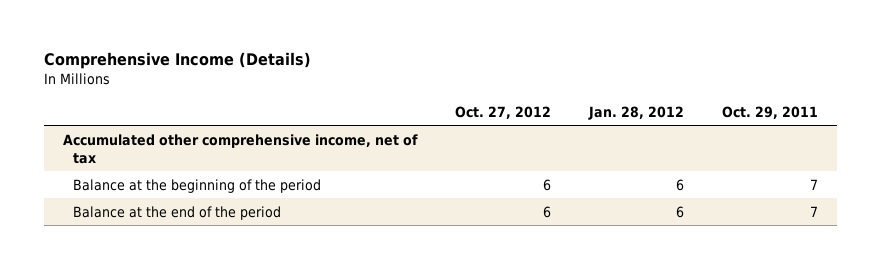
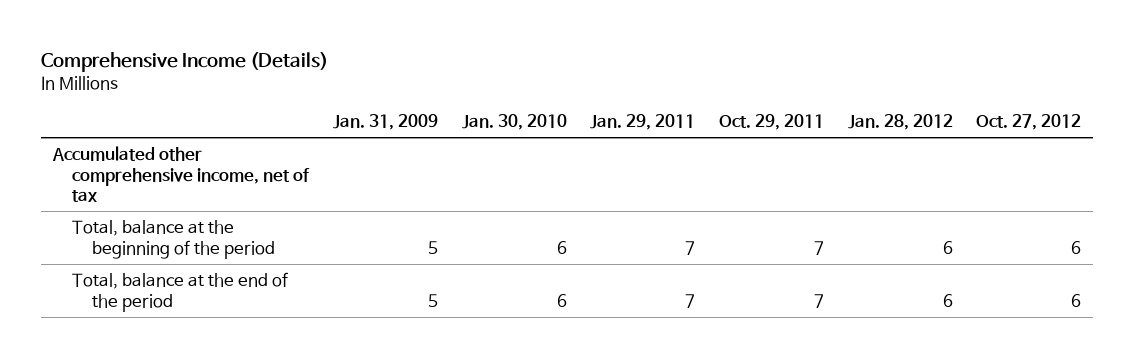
none -> [333,113,439,130] Jan. 31, 2009
none -> [461,113,567,130] Jan. 30, 2010
none -> [590,113,696,130] Jan. 29, 2011
[73,178,322,193] Balance at the beginning of the period -> [72,219,275,259] Total, balance at the beginning of the period
[73,205,282,220] Balance at the end of the period -> [72,271,289,312] Total, balance at the end of the period

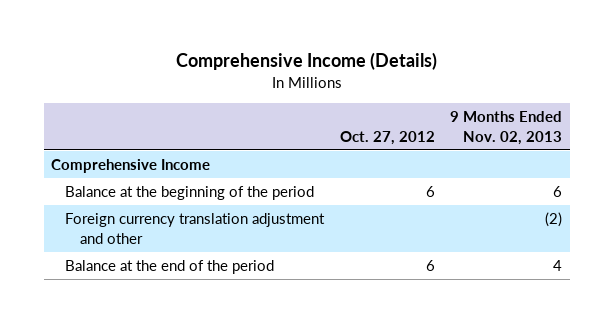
[333,113,439,130] Jan. 31, 2009 -> none
[461,113,567,130] Jan. 30, 2010 -> none
[590,113,696,130] Jan. 29, 2011 -> none
[718,113,824,130] Oct. 29, 2011 -> none
[847,113,953,130] Jan. 28, 2012 -> none
none -> [450,110,563,145] 9 Months Ended Nov. 02, 2013
[52,145,311,203] Accumulated other comprehensive income, net of tax -> none
none -> [51,159,211,174] Comprehensive Income
[72,219,275,259] Total, balance at the beginning of the period -> [65,186,315,201] Balance at the beginning of the period
none -> [65,213,326,244] Foreign currency translation adjustment and other
[72,271,289,312] Total, balance at the end of the period -> [65,260,275,275] Balance at the end of the period

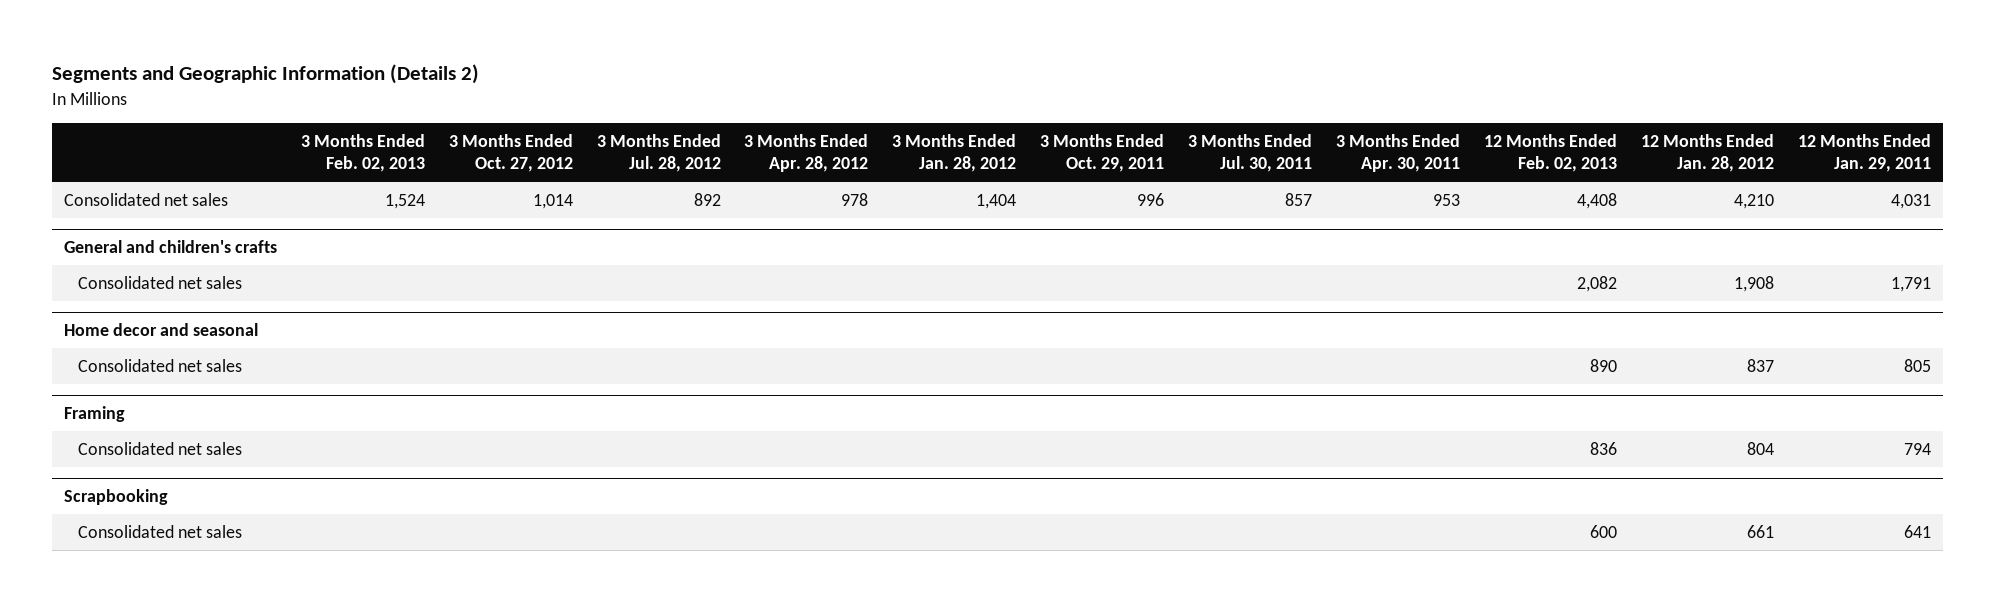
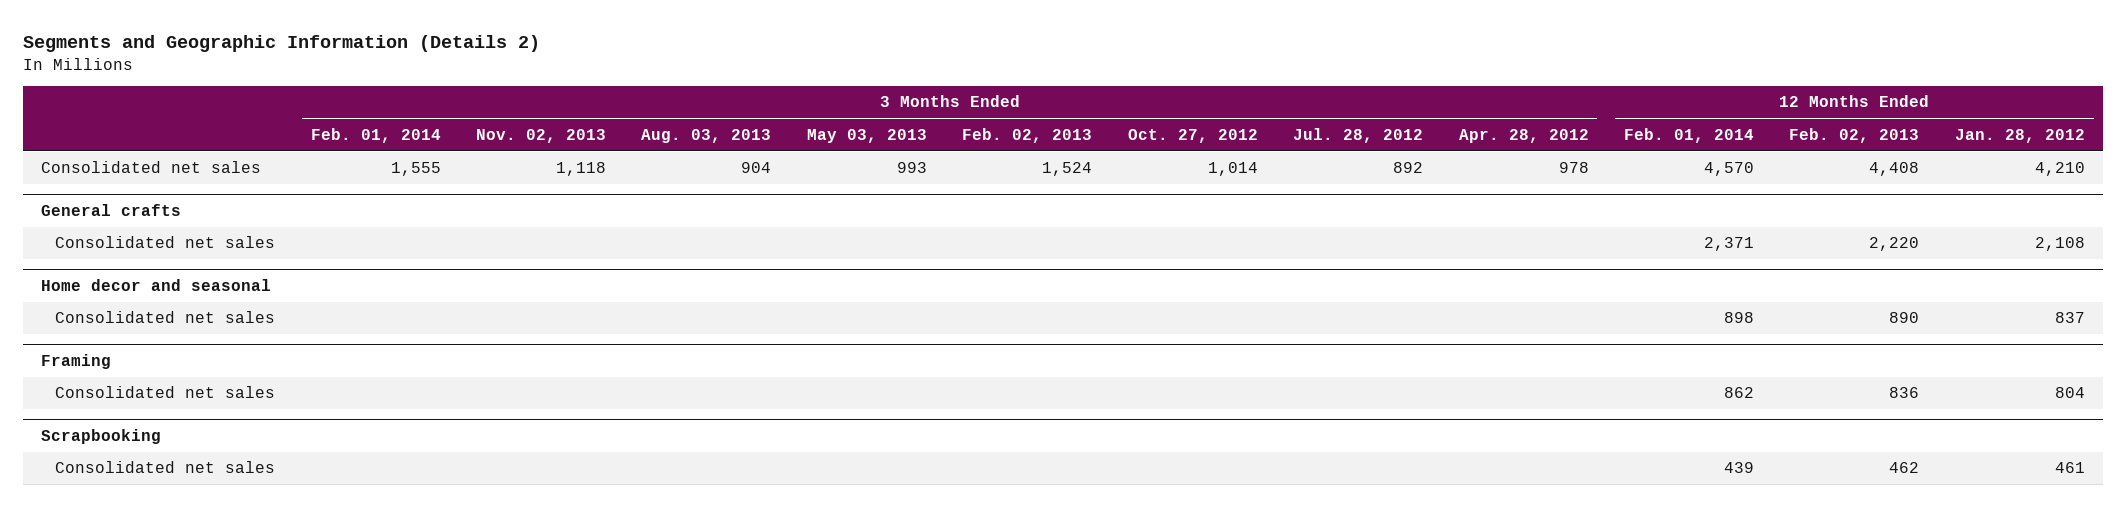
[892,133,1017,173] 3 Months Ended Jan. 28, 2012 -> none
[1040,133,1165,173] 3 Months Ended Oct. 29, 2011 -> none
[1188,133,1313,173] 3 Months Ended Jul. 30, 2011 -> none
[1335,133,1460,173] 3 Months Ended Apr. 30, 2011 -> none
[1797,133,1931,173] 12 Months Ended Jan. 29, 2011 -> none
none -> [310,127,441,143] Feb. 01, 2014
none -> [475,128,606,143] Nov. 02, 2013
none -> [641,128,772,143] Aug. 03, 2013
none -> [806,128,927,143] May 03, 2013
none -> [1624,127,1755,143] Feb. 01, 2014
[63,240,277,254] General and children's crafts -> none
none -> [40,203,181,216] General crafts
[1576,275,1617,292] 2,082 -> [1869,237,1920,252] 2,220
[1733,275,1774,292] 1,908 -> [2034,237,2085,252] 2,108
[1589,524,1617,538] 600 -> [1889,462,1920,474] 462
[1746,524,1774,538] 661 -> [2054,462,2085,474] 461

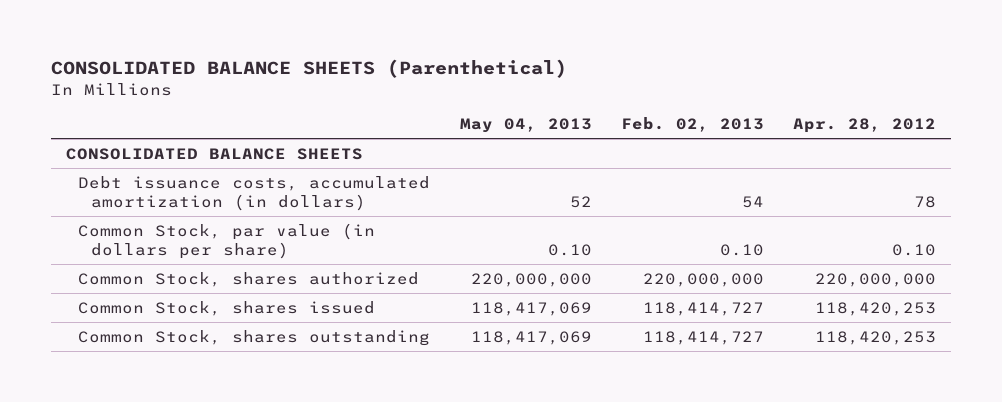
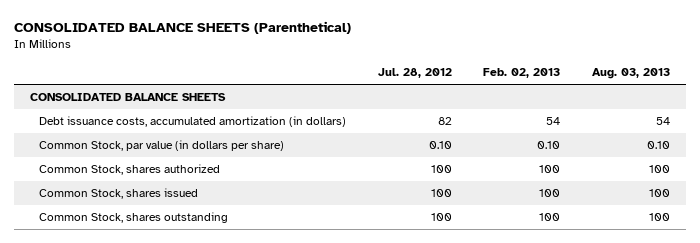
[459,118,592,134] May 04, 2013 -> none
[793,118,937,134] Apr. 28, 2012 -> none
none -> [377,68,452,79] Jul. 28, 2012
none -> [592,68,671,80] Aug. 03, 2013
[642,272,764,287] 220,000,000 -> [539,164,561,173] 100
[642,301,764,316] 118,414,727 -> [539,188,561,197] 100
[642,330,764,345] 118,414,727 -> [539,212,561,221] 100

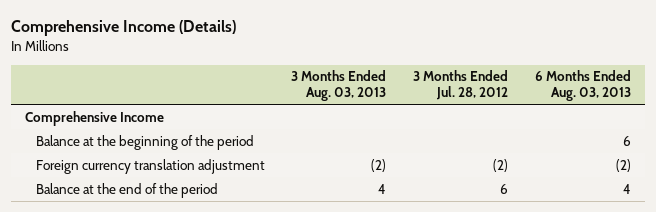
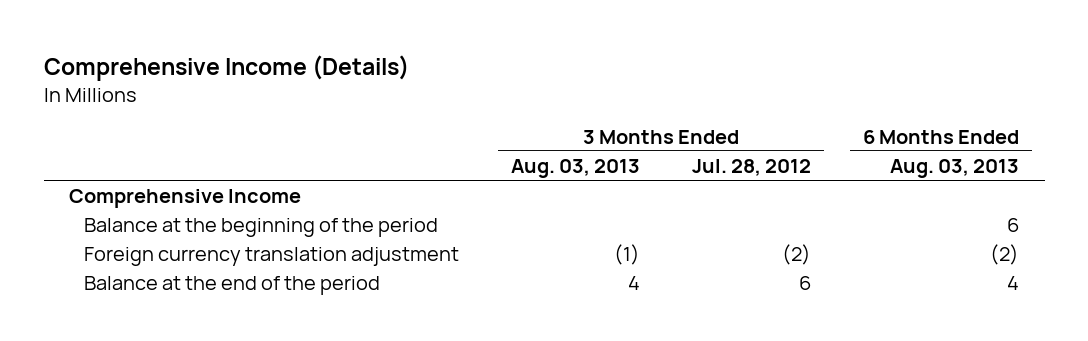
[371,158,387,172] (2) -> [614,244,641,266] (1)

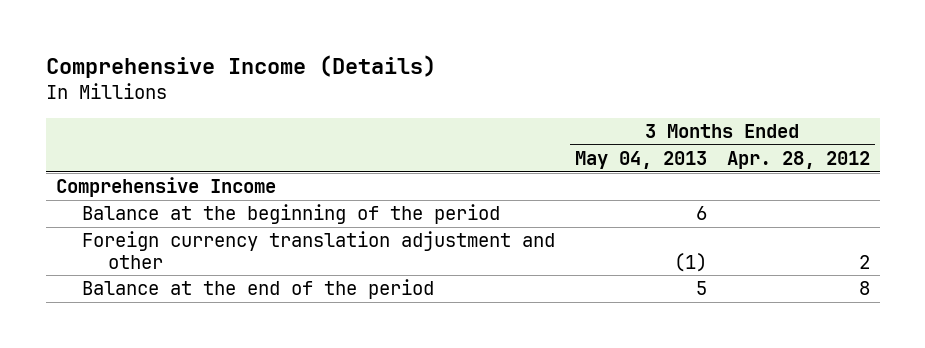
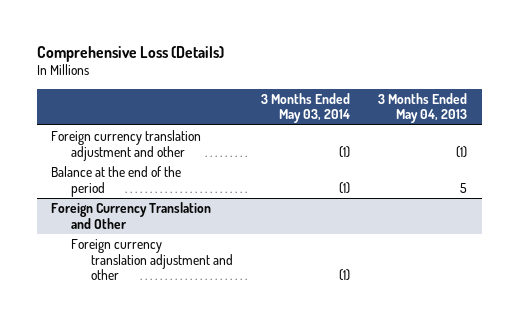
[45,55,436,79] Comprehensive Income (Details) -> [36,45,224,62] Comprehensive Loss (Details)
[726,150,870,169] Apr. 28, 2012 -> none
none -> [261,92,351,124] 3 Months Ended May 03, 2014
[55,177,276,198] Comprehensive Income -> none
[81,204,500,225] Balance at the beginning of the period -> none
none -> [51,202,212,229] Foreign Currency Translation and Other
none -> [71,239,234,281] Foreign currency translation adjustment and other

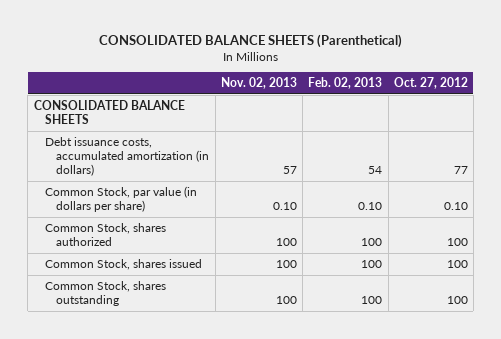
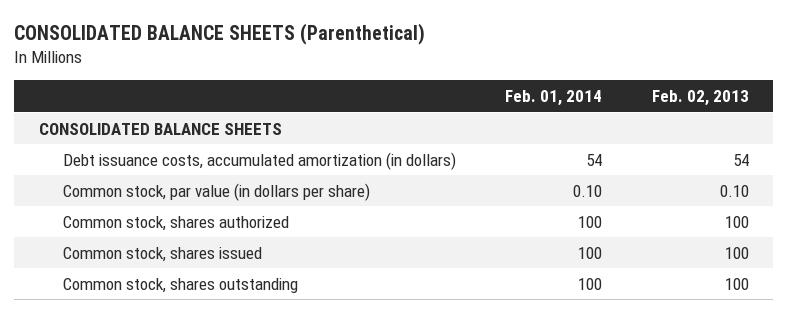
[220,77,297,90] Nov. 02, 2013 -> none
[393,77,468,90] Oct. 27, 2012 -> none
none -> [505,90,603,107] Feb. 01, 2014
[45,186,198,213] Common Stock, par value (in dollars per share) -> [63,182,371,201] Common stock, par value (in dollars per share)
[45,223,167,247] Common Stock, shares authorized -> [63,215,290,231] Common stock, shares authorized
[45,259,203,271] Common Stock, shares issued -> [63,246,263,262] Common stock, shares issued
[45,281,167,307] Common Stock, shares outstanding -> [63,277,299,293] Common stock, shares outstanding

